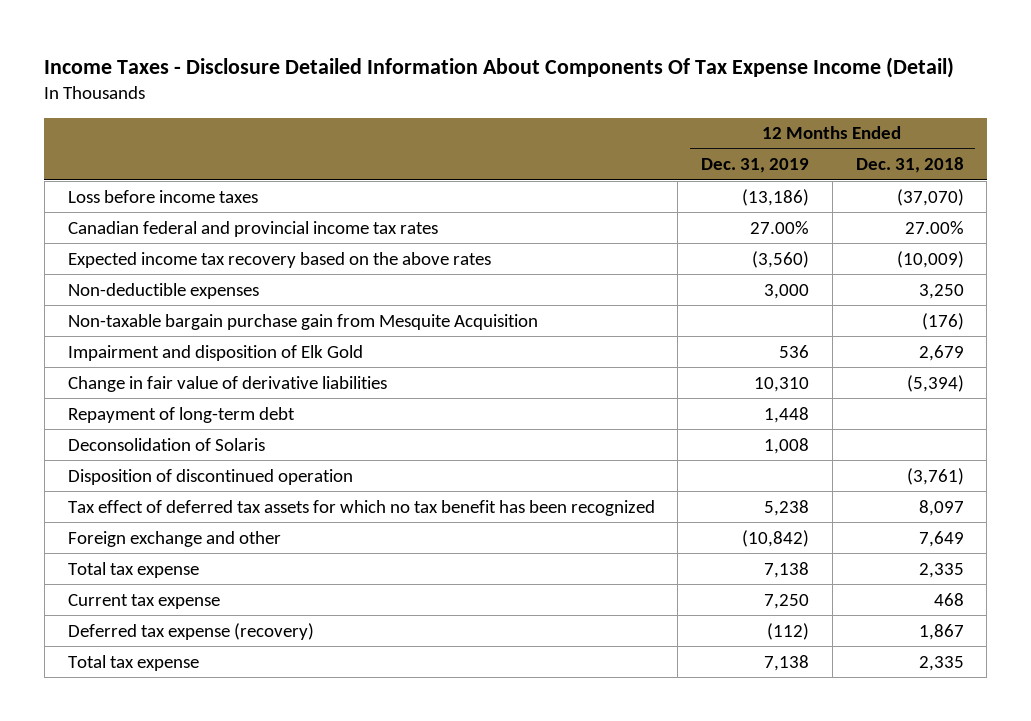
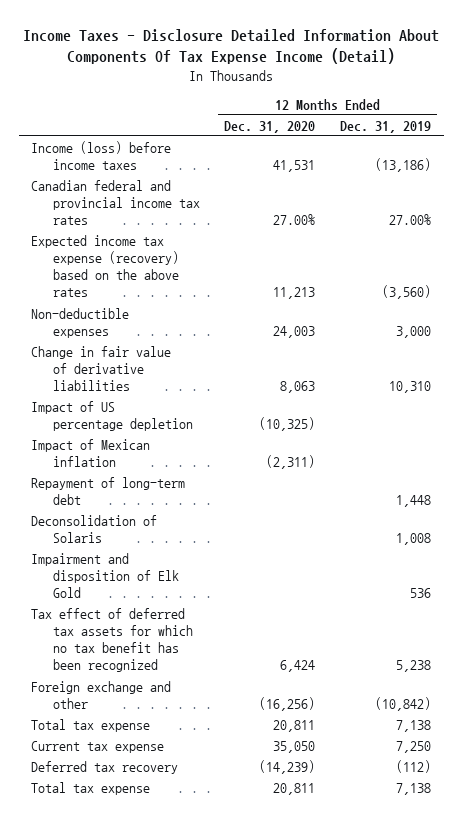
[855,157,964,174] Dec. 31, 2018 -> none
none -> [224,120,316,133] Dec. 31, 2020
[67,189,258,203] Loss before income taxes -> [31,140,172,171] Income (loss) before income taxes
[67,251,491,268] Expected income tax recovery based on the above rates -> [31,234,179,298] Expected income tax expense (recovery) based on the above rates
[67,313,538,330] Non-taxable bargain purchase gain from Mesquite Acquisition -> none
none -> [31,400,193,432] Impact of US percentage depletion
none -> [31,438,151,468] Impact of Mexican inflation
[67,468,353,485] Disposition of discontinued operation -> none
[67,344,363,361] Impairment and disposition of Elk Gold -> [31,552,179,599] Impairment and disposition of Elk Gold
[67,622,314,640] Deferred tax expense (recovery) -> [31,760,179,774] Deferred tax recovery

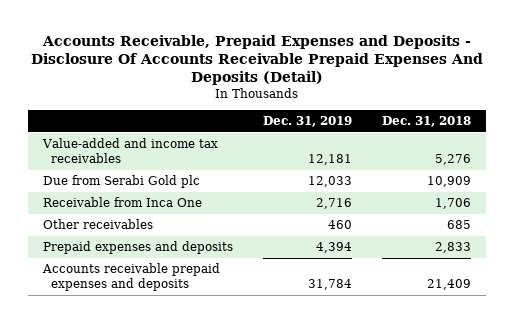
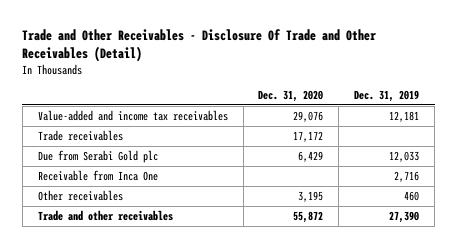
[31,34,484,86] Accounts Receivable, Prepaid Expenses and Deposits - Disclosure Of Accounts Receivable Prepaid Expenses And Deposits (Detail) -> [22,29,377,62] Trade and Other Receivables - Disclosure Of Trade and Other Receivables (Detail)
[382,116,472,128] Dec. 31, 2018 -> none
none -> [258,89,324,102] Dec. 31, 2020
none -> [37,129,123,141] Trade receivables
[42,241,233,255] Prepaid expenses and deposits -> none
[41,263,220,292] Accounts receivable prepaid expenses and deposits -> none
none -> [37,209,173,221] Trade and other receivables

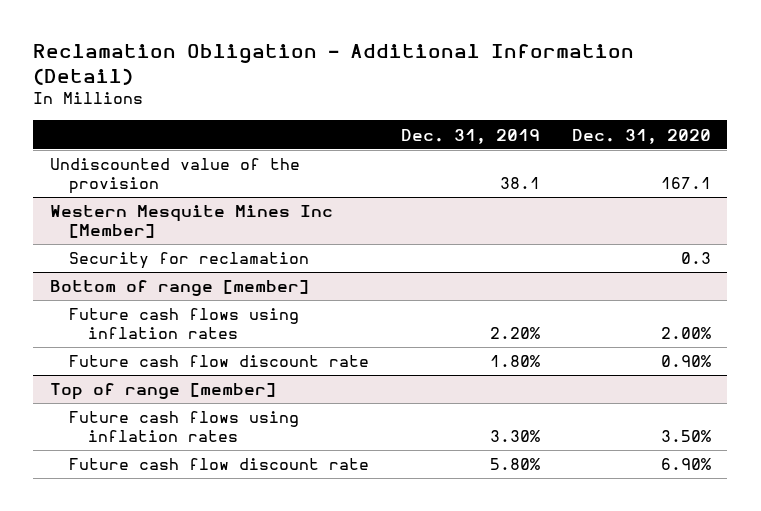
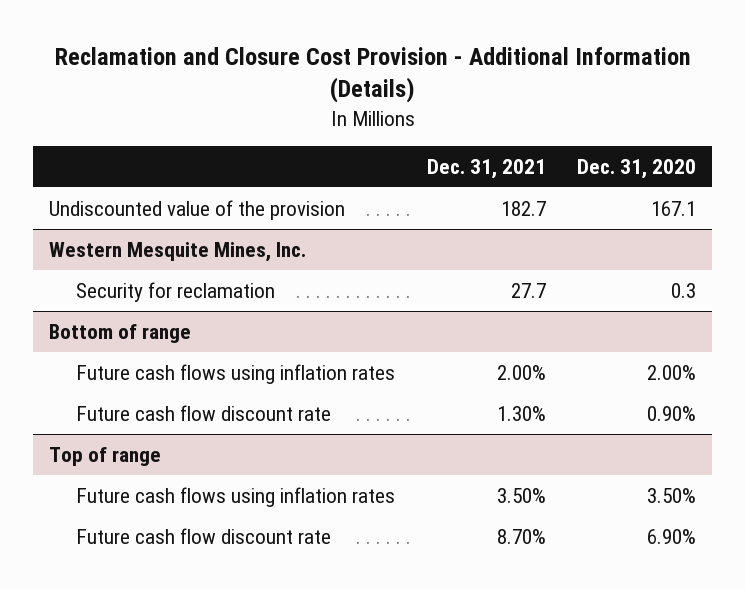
[33,44,635,85] Reclamation Obligation - Additional Information (Detail) -> [54,47,691,104] Reclamation and Closure Cost Provision - Additional Information (Details)
[400,128,540,144] Dec. 31, 2019 -> none
none -> [426,159,546,180] Dec. 31, 2021
[49,205,333,239] Western Mesquite Mines Inc [Member] -> [48,241,306,262] Western Mesquite Mines, Inc.
[49,280,309,297] Bottom of range [member] -> [48,323,191,343] Bottom of range
[49,383,276,401] Top of range [member] -> [48,446,161,466] Top of range

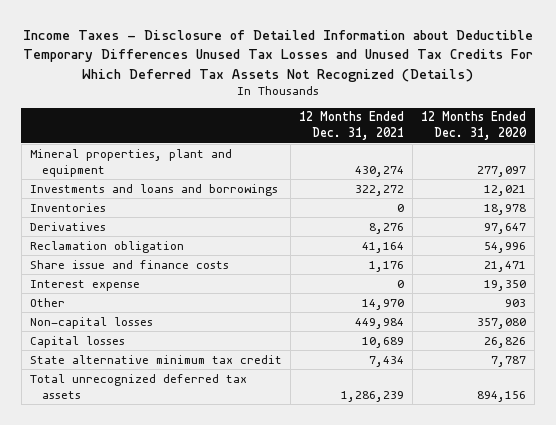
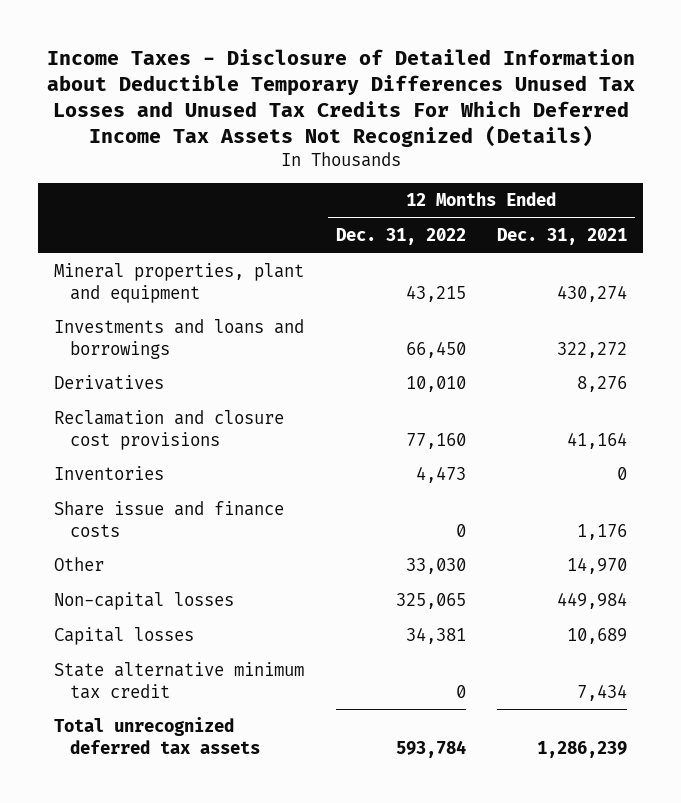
[23,30,534,82] Income Taxes - Disclosure of Detailed Information about Deductible Temporary Differences Unused Tax Losses and Unused Tax Credits For Which Deferred Tax Assets Not Recognized (Details) -> [46,48,635,148] Income Taxes - Disclosure of Detailed Information about Deductible Temporary Differences Unused Tax Losses and Unused Tax Credits For Which Deferred Income Tax Assets Not Recognized (Details)
[421,111,528,141] 12 Months Ended Dec. 31, 2020 -> none
none -> [335,228,466,246] Dec. 31, 2022
[29,240,184,253] Reclamation obligation -> [54,410,285,450] Reclamation and closure cost provisions
[29,202,106,212] Inventories -> [54,466,165,481] Inventories
[29,279,140,291] Interest expense -> none

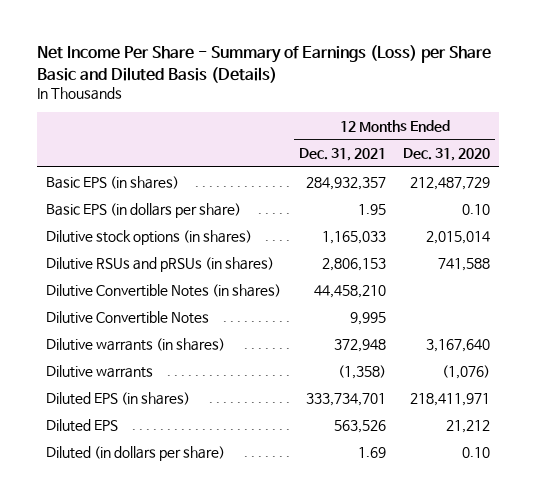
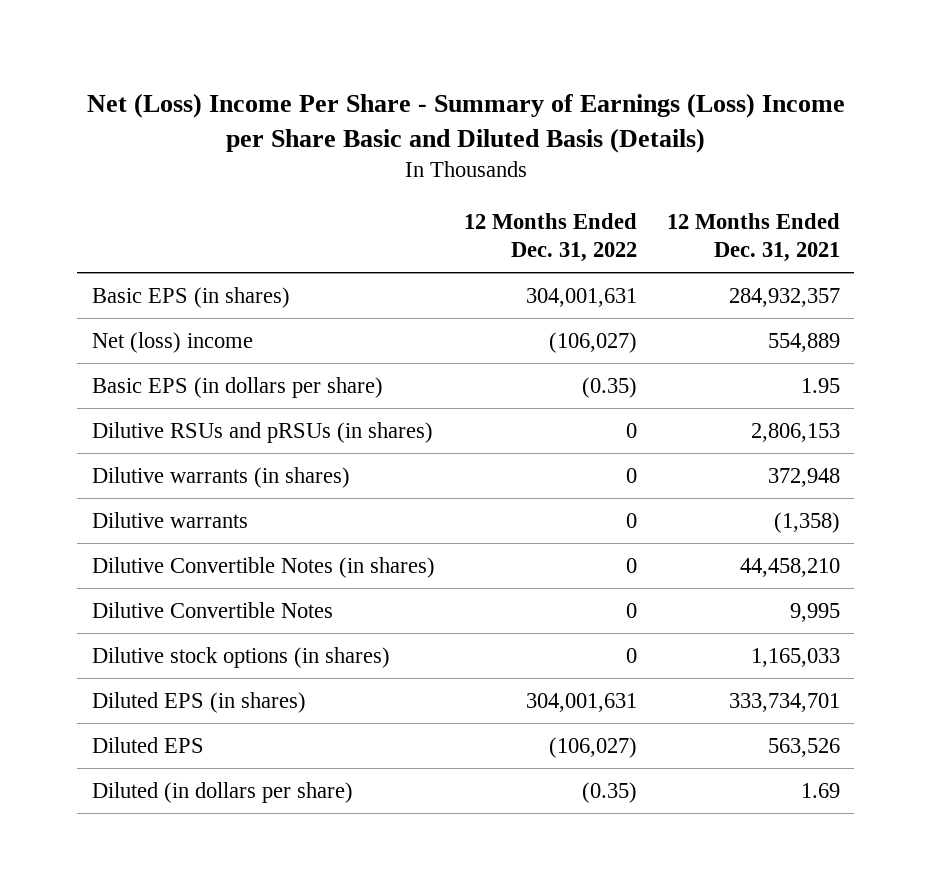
[37,45,492,83] Net Income Per Share - Summary of Earnings (Loss) per Share Basic and Diluted Basis (Details) -> [86,92,845,153] Net (Loss) Income Per Share - Summary of Earnings (Loss) Income per Share Basic and Diluted Basis (Details)
[403,148,491,162] Dec. 31, 2020 -> none
none -> [464,213,638,263] 12 Months Ended Dec. 31, 2022
none -> [91,331,253,353] Net (loss) income
[45,283,281,297] Dilutive Convertible Notes (in shares) -> [91,556,435,578] Dilutive Convertible Notes (in shares)
[45,310,209,324] Dilutive Convertible Notes -> [91,601,333,618] Dilutive Convertible Notes
[45,229,252,245] Dilutive stock options (in shares) -> [91,646,390,668] Dilutive stock options (in shares)

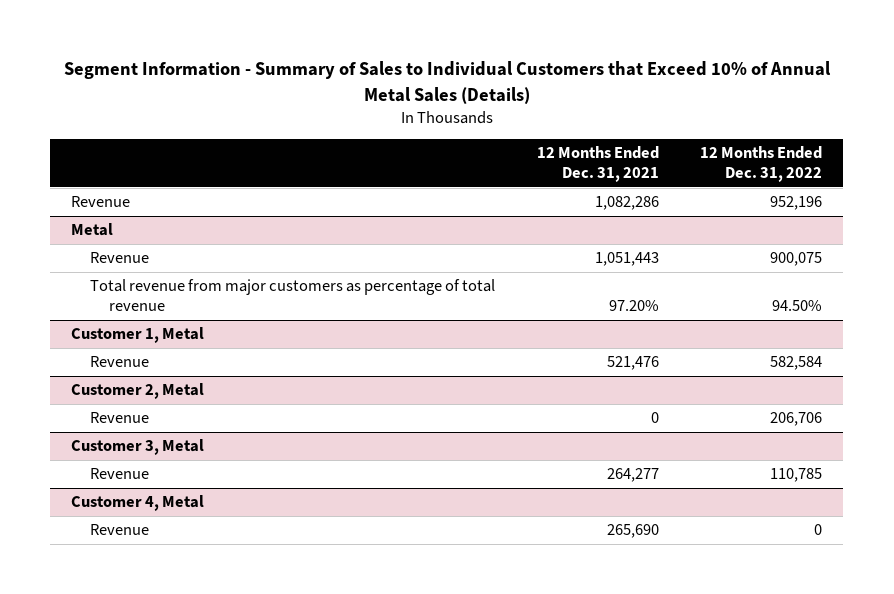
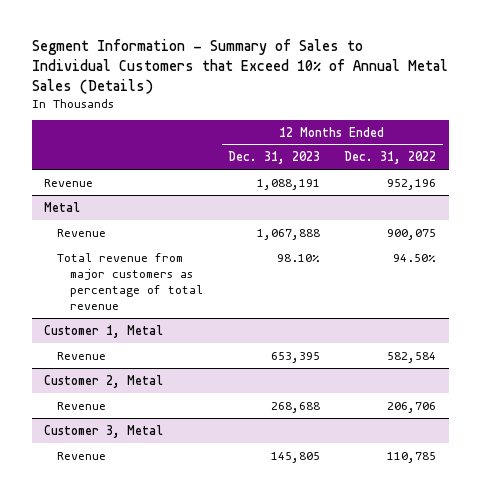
[536,146,659,183] 12 Months Ended Dec. 31, 2021 -> none
none -> [227,151,320,165] Dec. 31, 2023
[71,495,205,512] Customer 4, Metal -> none
[90,524,150,536] Revenue -> none

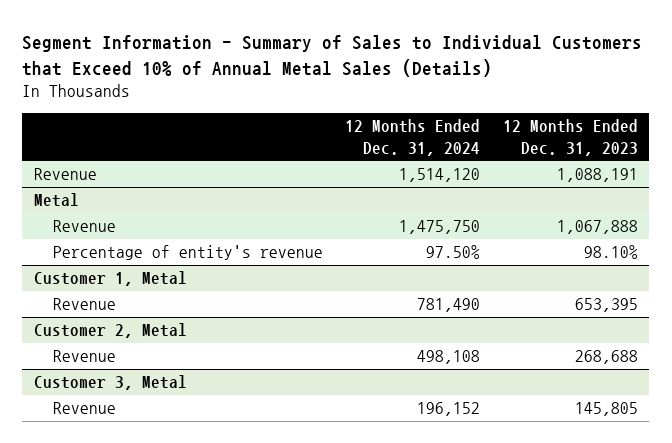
[344,151,437,165] Dec. 31, 2022 -> none
none -> [345,119,481,156] 12 Months Ended Dec. 31, 2024
[57,252,204,310] Total revenue from major customers as percentage of total revenue -> [52,245,323,261] Percentage of entity's revenue

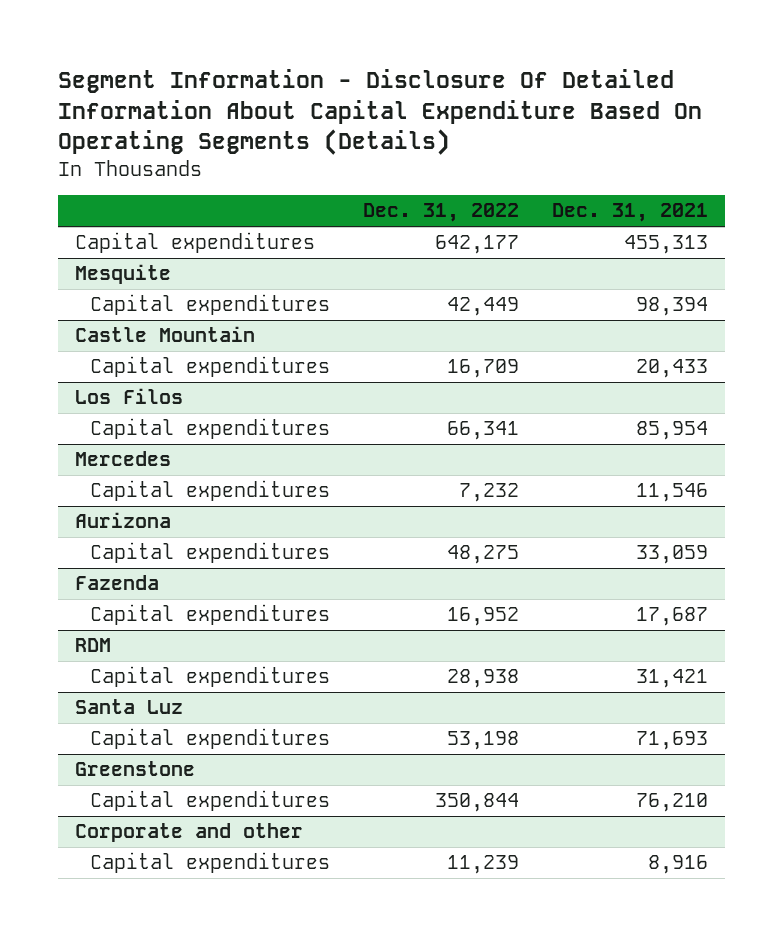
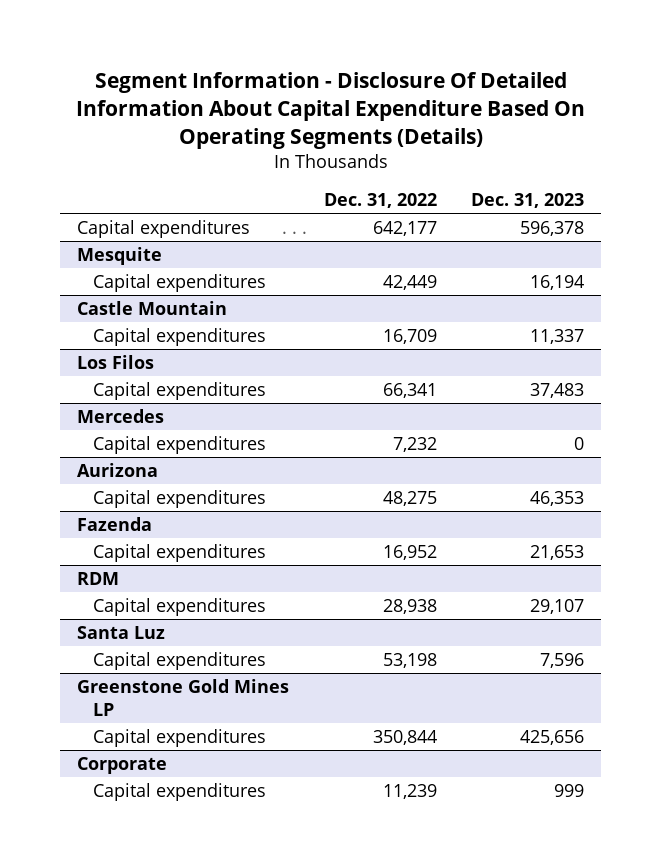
[552,203,709,223] Dec. 31, 2021 -> none
none -> [470,193,584,209] Dec. 31, 2023
[74,761,195,777] Greenstone -> [77,679,290,716] Greenstone Gold Mines LP
[74,823,303,843] Corporate and other -> none
none -> [77,757,168,775] Corporate

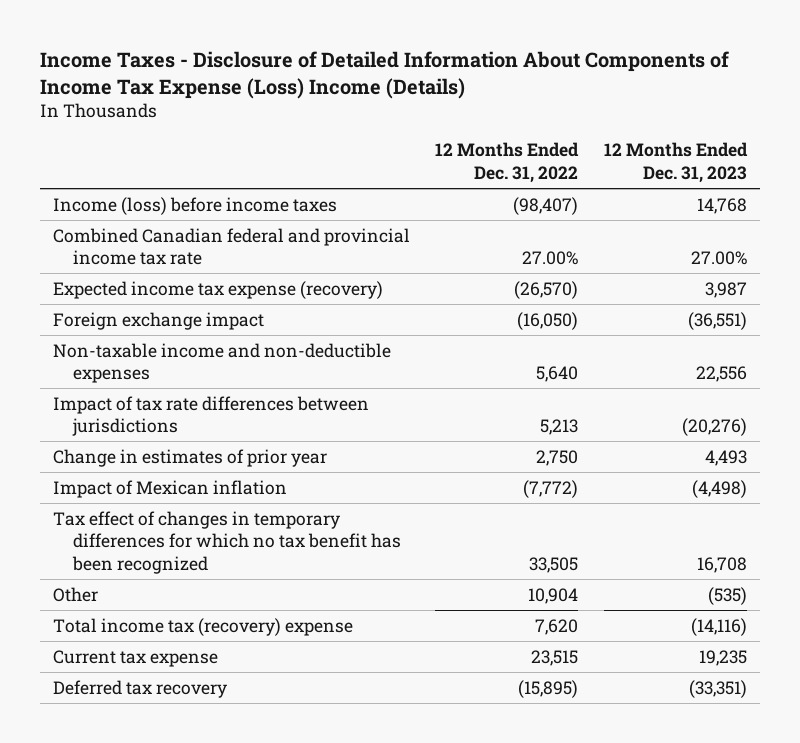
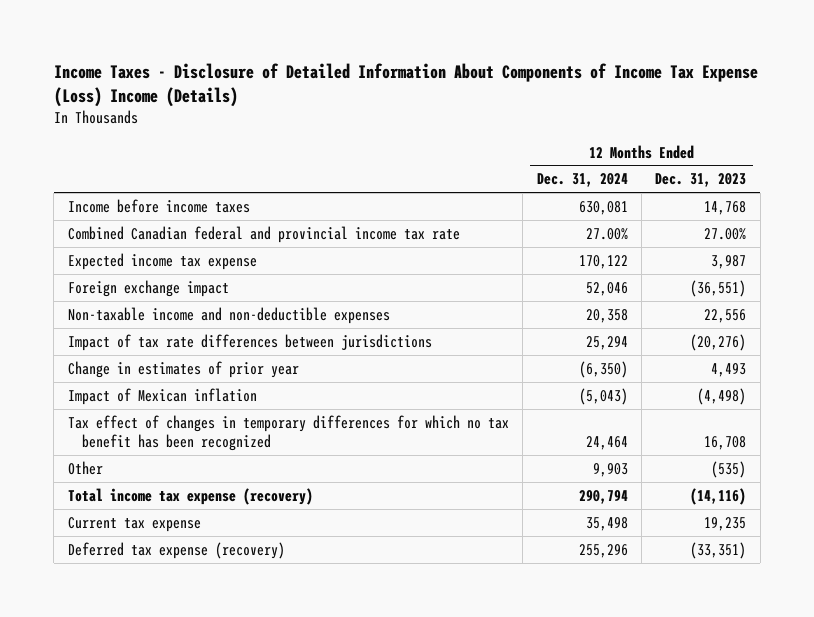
[435,142,580,183] 12 Months Ended Dec. 31, 2022 -> none
none -> [536,173,628,188] Dec. 31, 2024
[52,196,337,215] Income (loss) before income taxes -> [67,198,250,213] Income before income taxes
[52,280,383,299] Expected income tax expense (recovery) -> [67,252,257,270] Expected income tax expense
[52,617,353,636] Total income tax (recovery) expense -> [67,487,313,505] Total income tax expense (recovery)
[52,679,227,698] Deferred tax recovery -> [67,541,285,559] Deferred tax expense (recovery)

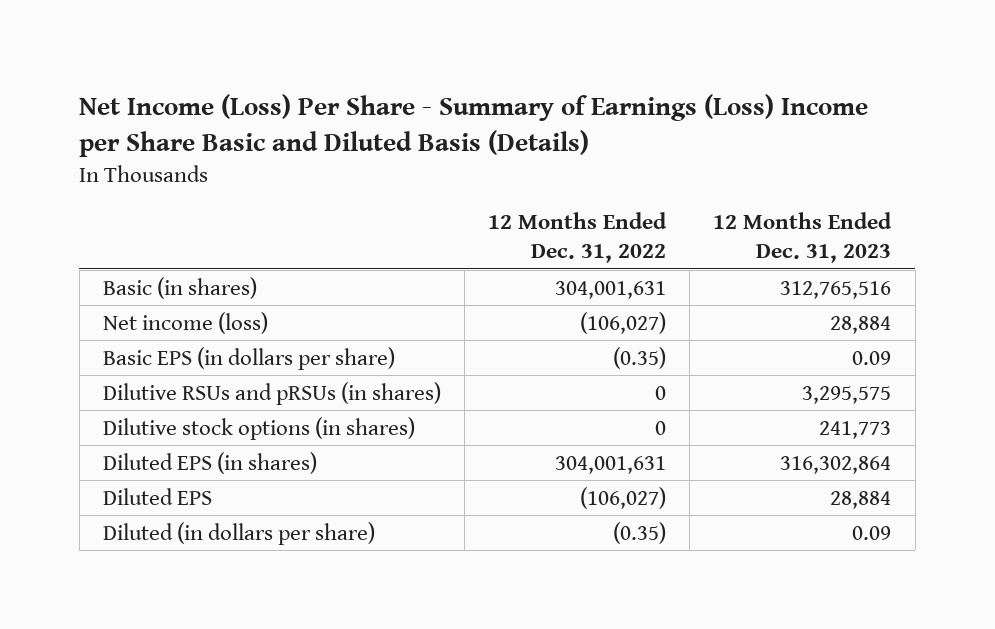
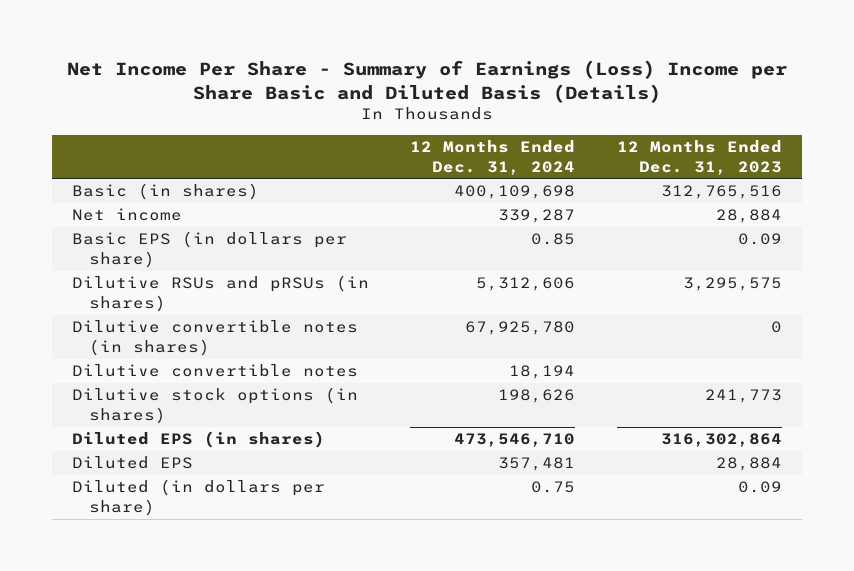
[79,94,869,157] Net Income (Loss) Per Share - Summary of Earnings (Loss) Income per Share Basic and Diluted Basis (Details) -> [66,60,787,103] Net Income Per Share - Summary of Earnings (Loss) Income per Share Basic and Diluted Basis (Details)
[488,212,668,264] 12 Months Ended Dec. 31, 2022 -> none
none -> [410,140,576,175] 12 Months Ended Dec. 31, 2024
[103,311,269,334] Net income (loss) -> [72,208,183,222] Net income
none -> [72,320,359,356] Dilutive convertible notes (in shares)
none -> [72,364,359,378] Dilutive convertible notes

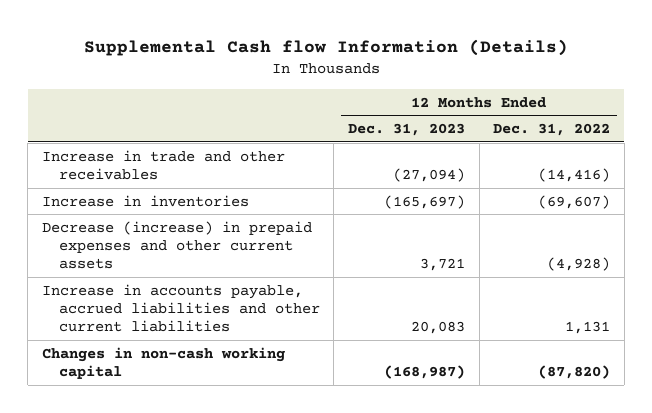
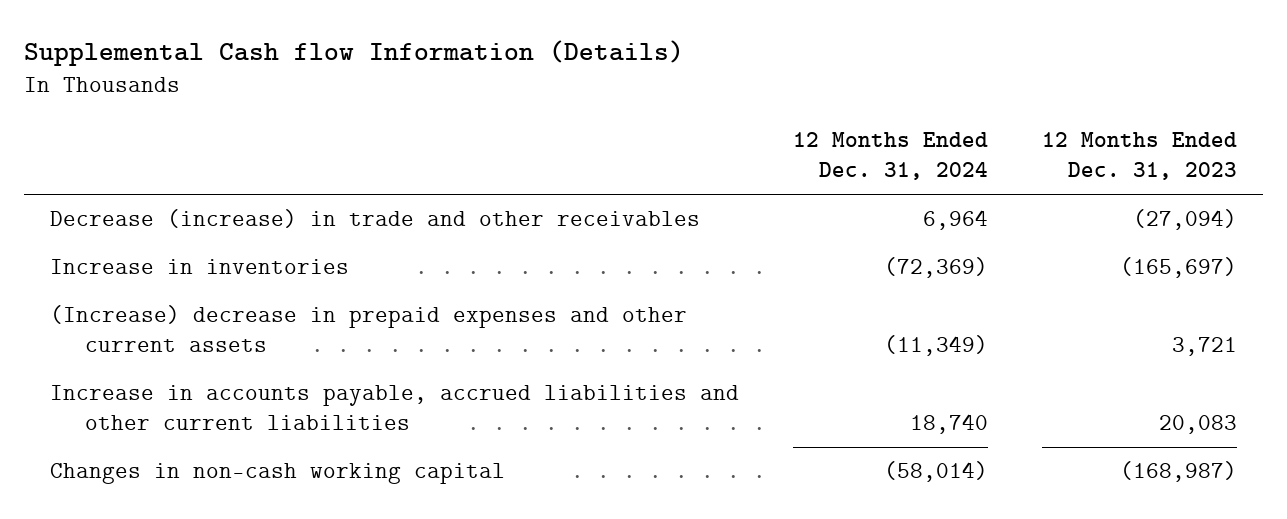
[493,122,611,136] Dec. 31, 2022 -> none
none -> [792,132,988,181] 12 Months Ended Dec. 31, 2024
[41,149,285,181] Increase in trade and other receivables -> [50,209,701,229] Decrease (increase) in trade and other receivables
[41,220,312,270] Decrease (increase) in prepaid expenses and other current assets -> [50,305,688,353] (Increase) decrease in prepaid expenses and other current assets

